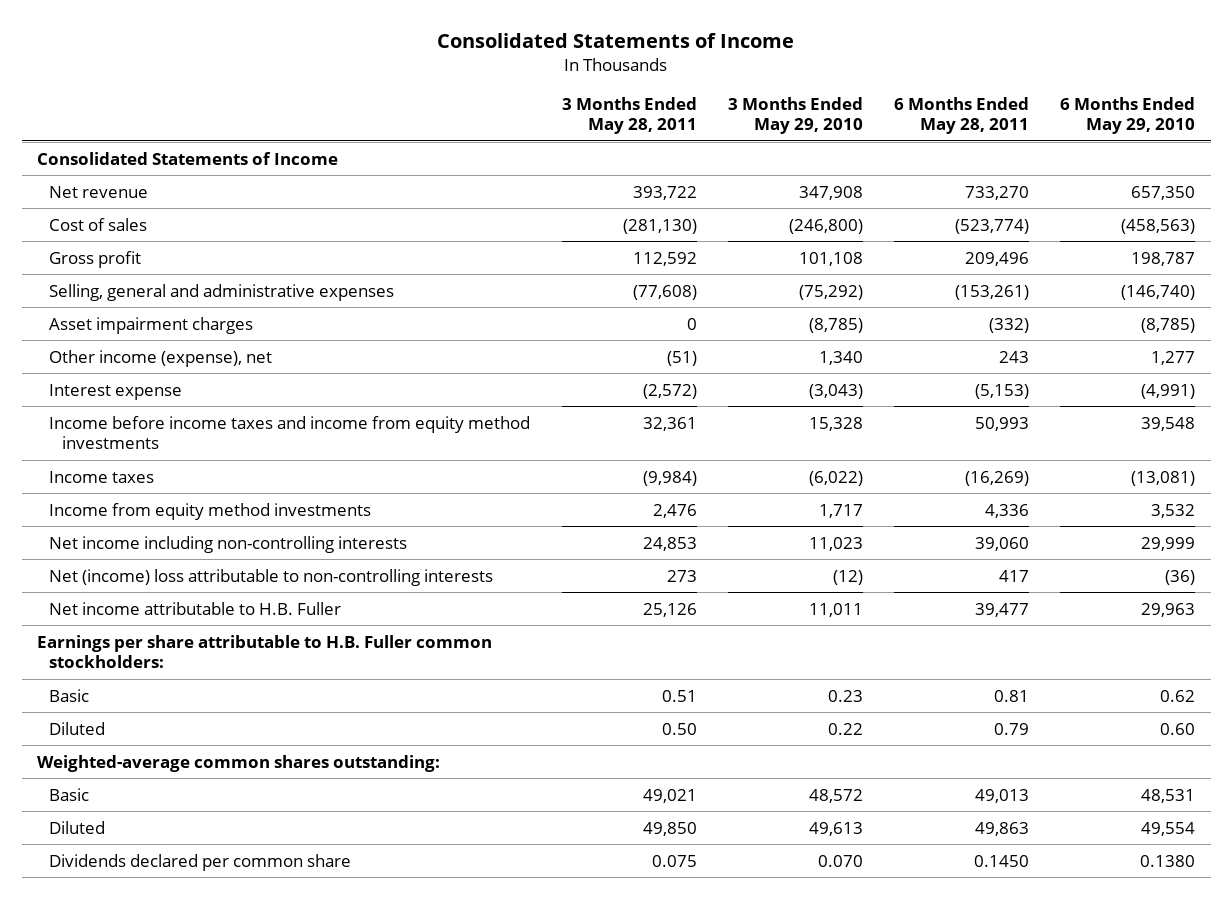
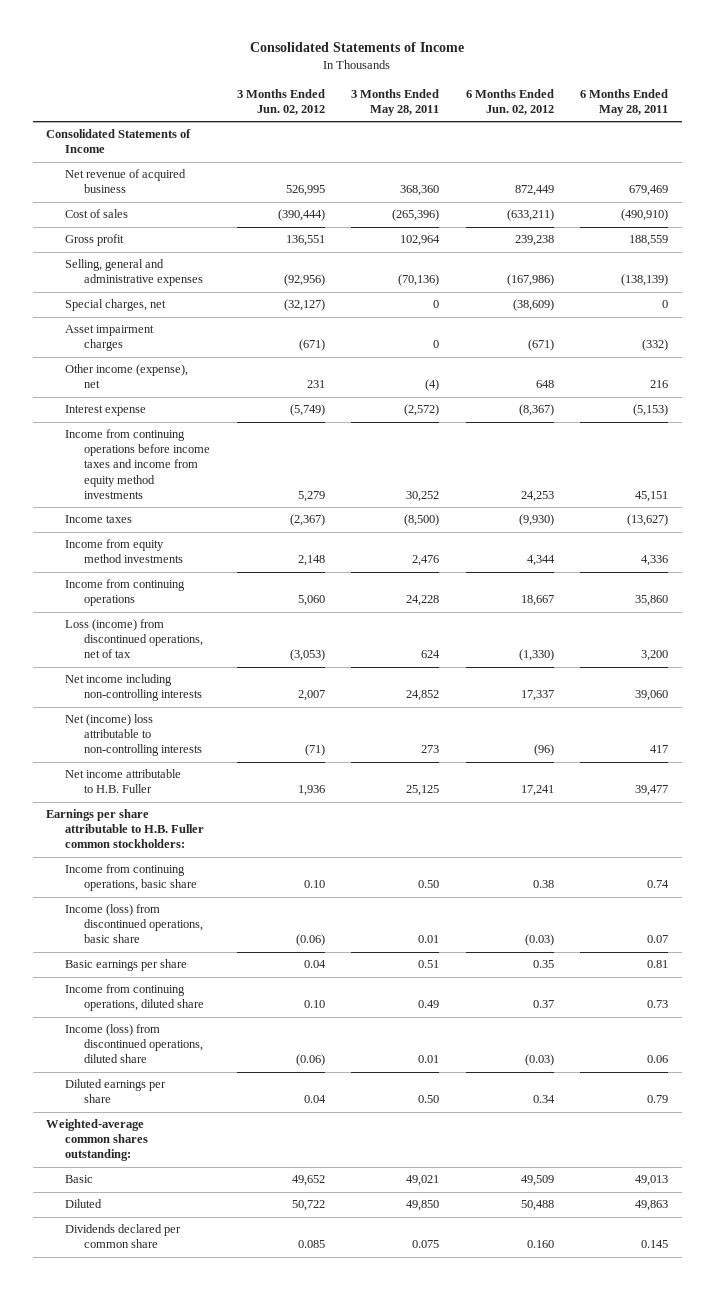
[727,96,863,135] 3 Months Ended May 29, 2010 -> none
[1059,96,1195,135] 6 Months Ended May 29, 2010 -> none
none -> [236,88,325,115] 3 Months Ended Jun. 02, 2012
none -> [465,88,554,115] 6 Months Ended Jun. 02, 2012
[49,185,149,198] Net revenue -> [65,169,187,194] Net revenue of acquired business
[632,185,697,200] 393,722 -> [400,185,440,197] 368,360
[964,185,1029,200] 733,270 -> [629,185,669,197] 679,469
[622,218,697,234] (281,130) -> [392,209,440,222] (265,396)
[954,218,1029,234] (523,774) -> [621,209,669,222] (490,910)
[632,251,697,266] 112,592 -> [400,235,441,247] 102,964
[964,251,1029,266] 209,496 -> [629,235,669,247] 188,559
[632,284,697,300] (77,608) -> [398,274,440,287] (70,136)
[954,284,1029,300] (153,261) -> [621,274,669,287] (138,139)
none -> [65,299,167,312] Special charges, net
[666,350,697,366] (51) -> [425,379,440,392] (4)
[998,350,1029,363] 243 -> [650,380,669,389] 216
[49,415,531,449] Income before income taxes and income from equity method investments -> [65,429,210,499] Income from continuing operations before income taxes and income from equity method investments
[642,416,697,431] 32,361 -> [406,490,440,502] 30,252
[974,416,1029,431] 50,993 -> [635,490,669,502] 45,151
[642,470,697,486] (9,984) -> [404,514,440,527] (8,500)
[964,470,1029,486] (16,269) -> [627,514,669,527] (13,627)
none -> [65,579,186,607] Income from continuing operations
none -> [65,619,203,659] Loss (income) from discontinued operations, net of tax
[642,536,697,551] 24,853 -> [406,690,440,702] 24,852
[642,602,697,617] 25,126 -> [406,785,440,797] 25,125
none -> [65,864,197,892] Income from continuing operations, basic share
none -> [65,904,203,944] Income (loss) from discontinued operations, basic share
[49,688,90,702] Basic -> [65,959,188,972] Basic earnings per share
none -> [65,984,204,1012] Income from continuing operations, diluted share
none -> [65,1024,203,1064] Income (loss) from discontinued operations, diluted share
[49,721,106,735] Diluted -> [65,1079,167,1104] Diluted earnings per share
[973,854,1029,867] 0.1450 -> [641,1240,669,1249] 0.145

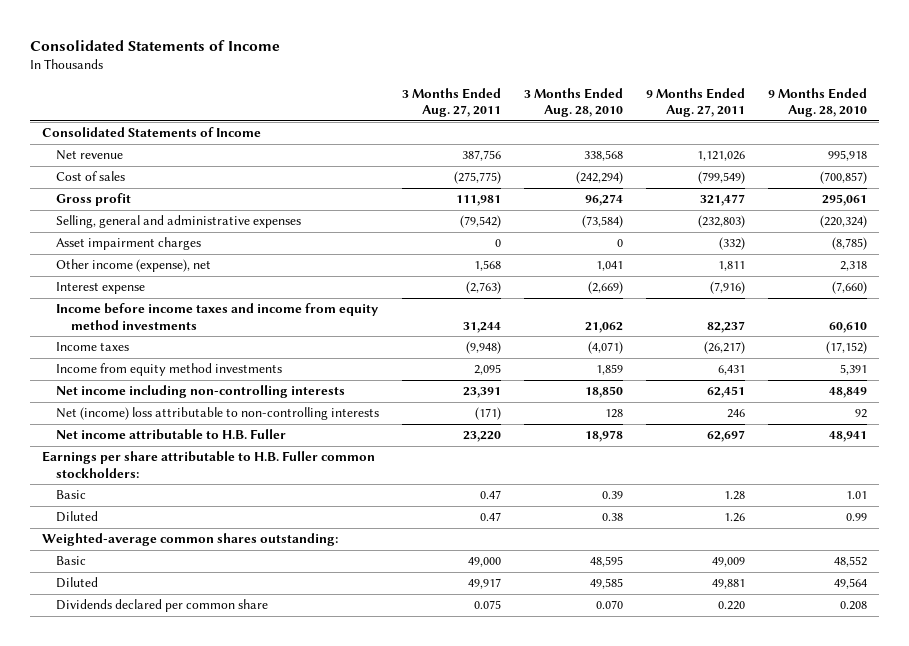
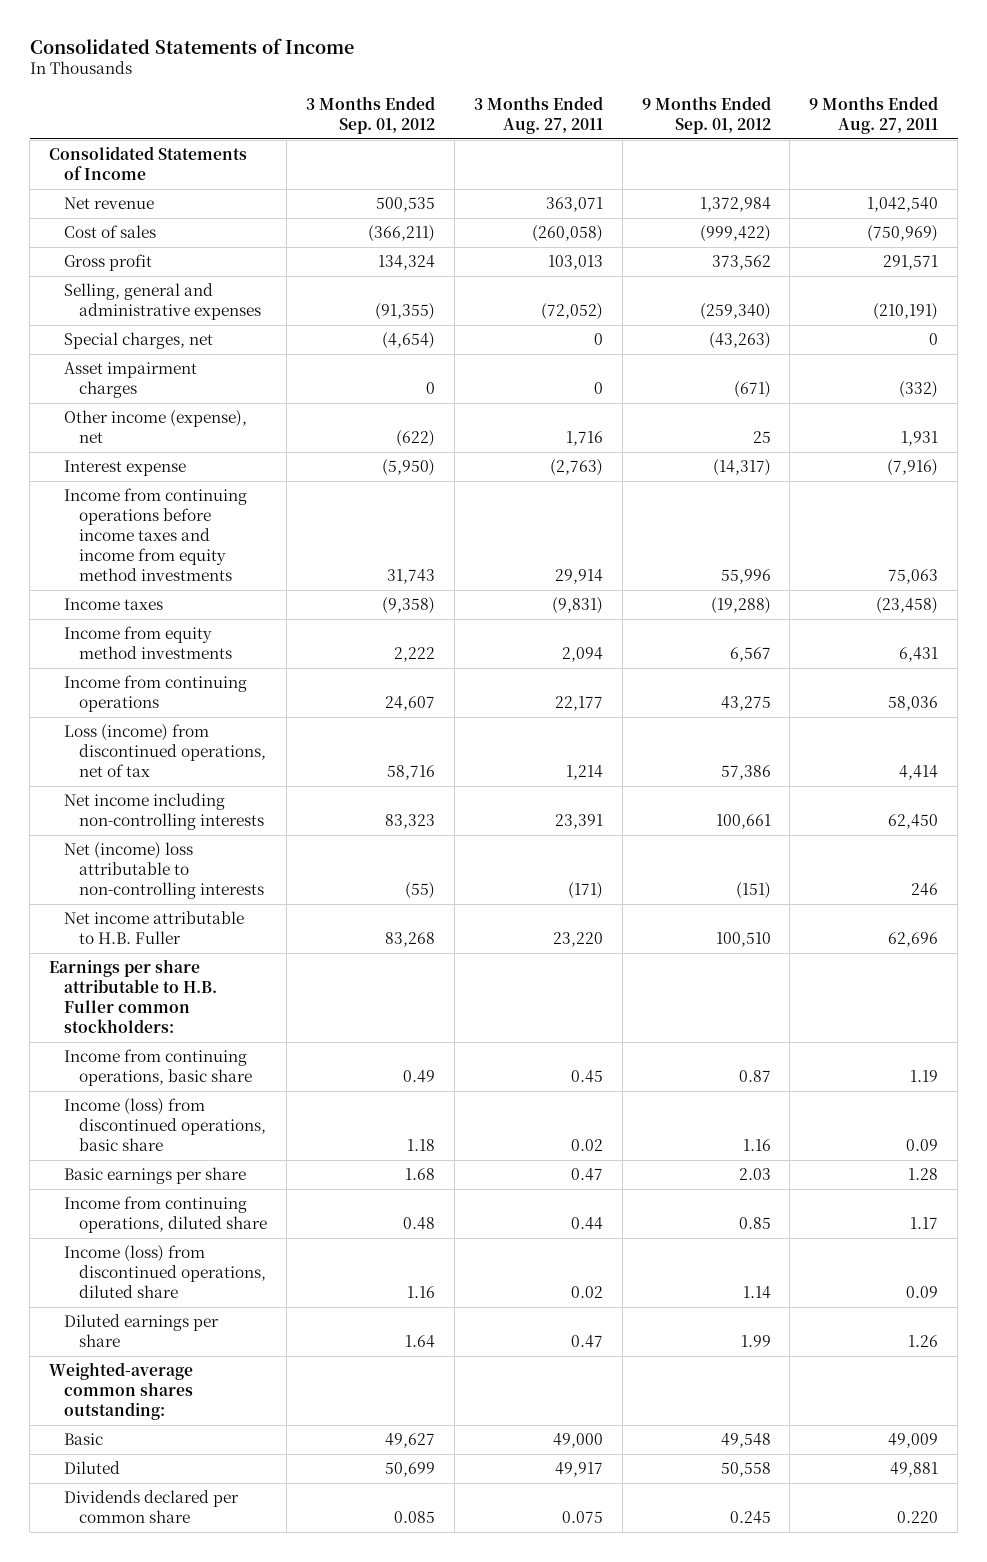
[524,87,624,118] 3 Months Ended Aug. 28, 2010 -> none
[768,87,868,118] 9 Months Ended Aug. 28, 2010 -> none
none -> [306,96,436,135] 3 Months Ended Sep. 01, 2012
none -> [641,96,771,135] 9 Months Ended Sep. 01, 2012
[462,150,502,162] 387,756 -> [545,197,603,213] 363,071
[697,151,746,162] 1,121,026 -> [867,197,939,213] 1,042,540
[454,171,502,185] (275,775) -> [531,225,603,243] (260,058)
[698,171,746,185] (799,549) -> [867,225,939,243] (750,969)
[456,195,502,207] 111,981 -> [547,255,603,271] 103,013
[700,194,746,207] 321,477 -> [883,255,939,271] 291,571
[460,215,502,229] (79,542) -> [540,303,603,321] (72,052)
[698,215,746,229] (232,803) -> [873,303,939,321] (210,191)
none -> [64,332,214,350] Special charges, net
[474,260,502,272] 1,568 -> [565,431,603,447] 1,716
[718,261,746,272] 1,811 -> [901,431,939,447] 1,931
[56,303,379,330] Income before income taxes and income from equity method investments -> [64,488,248,582] Income from continuing operations before income taxes and income from equity method investments
[463,321,502,333] 31,244 -> [554,569,603,585] 29,914
[707,320,746,333] 82,237 -> [888,569,939,585] 75,063
[466,341,502,355] (9,948) -> [551,597,603,615] (9,831)
[704,341,746,355] (26,217) -> [876,597,939,615] (23,458)
[474,364,502,376] 2,095 -> [561,647,603,663] 2,094
none -> [64,675,248,713] Income from continuing operations
none -> [64,724,267,778] Loss (income) from discontinued operations, net of tax
[707,386,746,399] 62,451 -> [888,814,939,830] 62,450
[707,430,746,443] 62,697 -> [888,932,939,948] 62,696
none -> [64,1049,253,1087] Income from continuing operations, basic share
none -> [64,1098,267,1152] Income (loss) from discontinued operations, basic share
[56,490,87,500] Basic -> [64,1167,247,1185] Basic earnings per share
none -> [64,1196,268,1234] Income from continuing operations, diluted share
none -> [64,1245,267,1299] Income (loss) from discontinued operations, diluted share
[56,511,99,523] Diluted -> [64,1314,220,1348] Diluted earnings per share

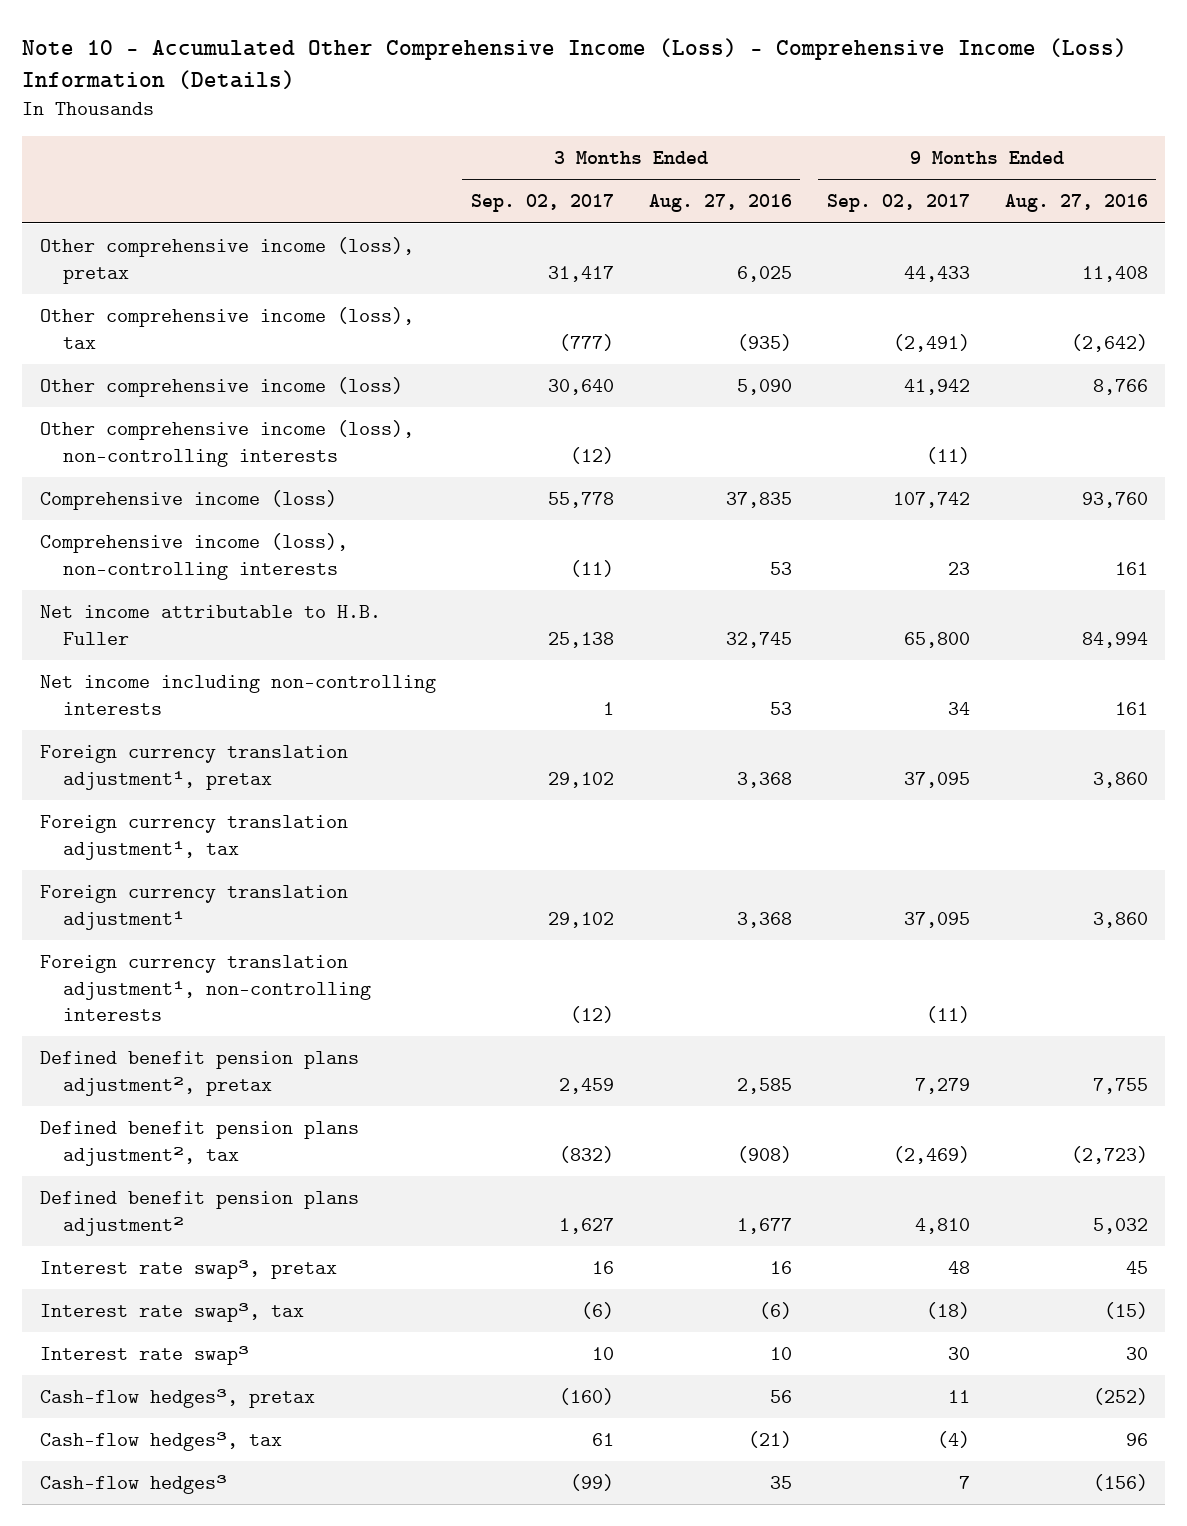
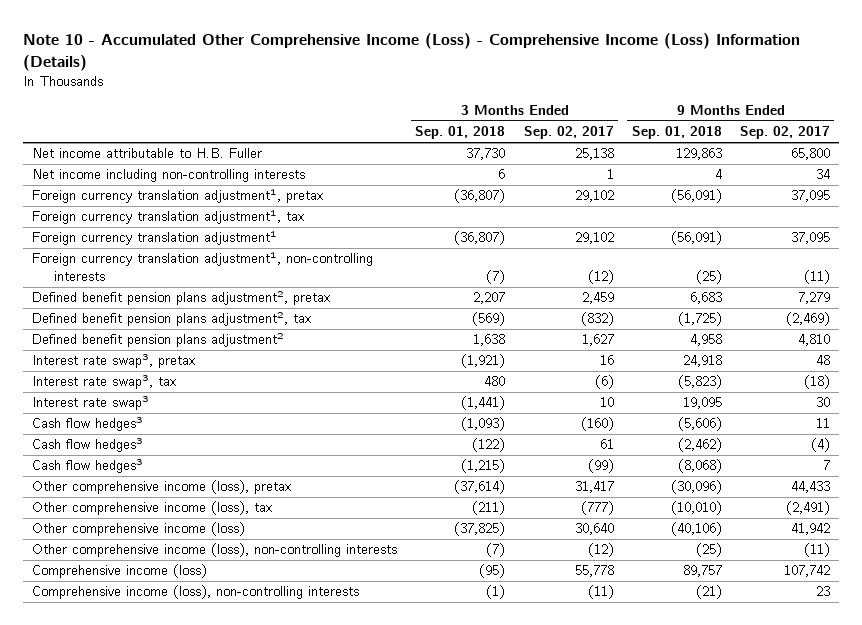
[648,194,792,213] Aug. 27, 2016 -> none
[1004,194,1148,213] Aug. 27, 2016 -> none
none -> [415,126,506,140] Sep. 01, 2018
none -> [631,126,722,140] Sep. 01, 2018
[39,1388,315,1408] Cash-flow hedges³, pretax -> [32,417,144,432] Cash flow hedges³
[39,1431,282,1451] Cash-flow hedges³, tax -> [32,438,144,453] Cash flow hedges³
[39,1474,227,1494] Cash-flow hedges³ -> [32,459,144,474] Cash flow hedges³
[39,236,414,284] Other comprehensive income (loss), pretax -> [32,480,292,495] Other comprehensive income (loss), pretax
[39,306,414,349] Other comprehensive income (loss), tax -> [32,501,273,516] Other comprehensive income (loss), tax
[39,376,403,397] Other comprehensive income (loss) -> [32,522,246,537] Other comprehensive income (loss)
[39,419,414,467] Other comprehensive income (loss), non-controlling interests -> [32,543,398,558] Other comprehensive income (loss), non-controlling interests
[39,489,337,510] Comprehensive income (loss) -> [32,564,208,579] Comprehensive income (loss)
[39,532,348,580] Comprehensive income (loss), non-controlling interests -> [32,585,360,600] Comprehensive income (loss), non-controlling interests

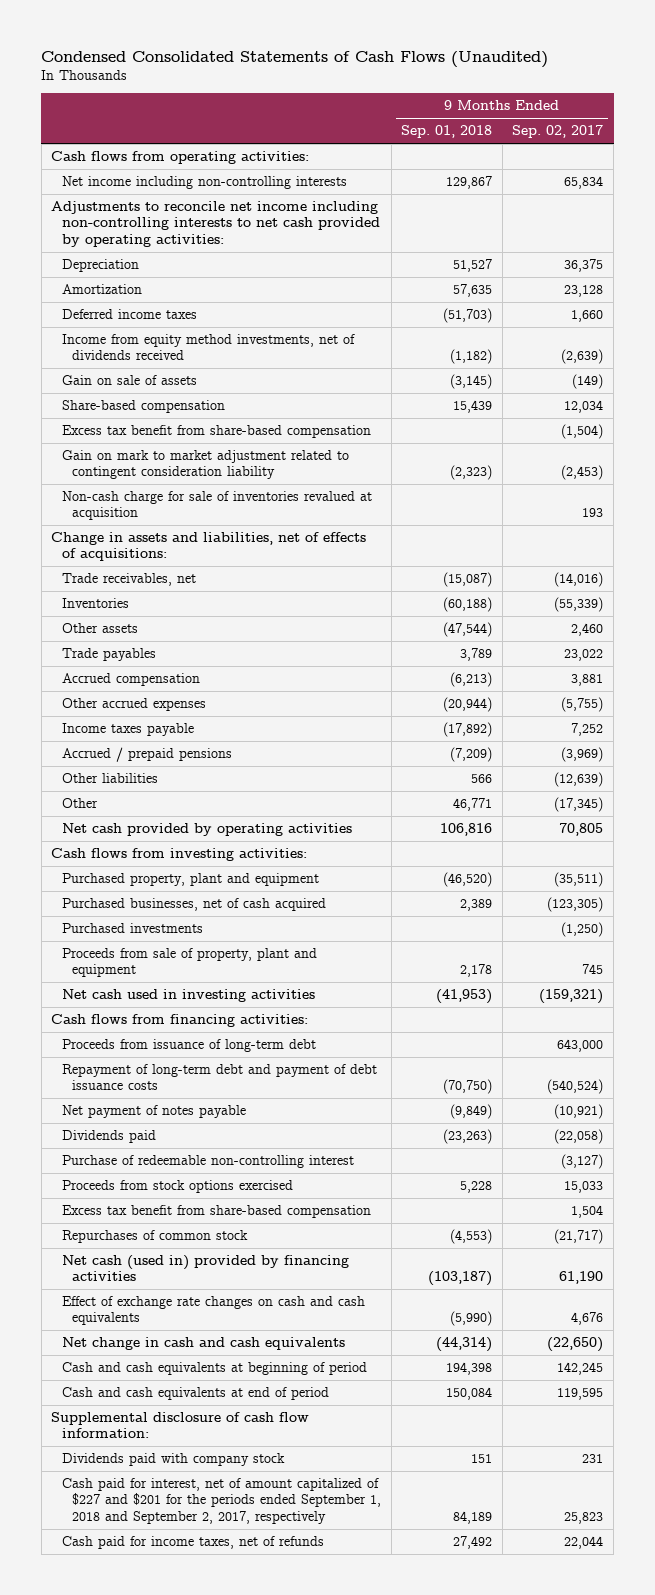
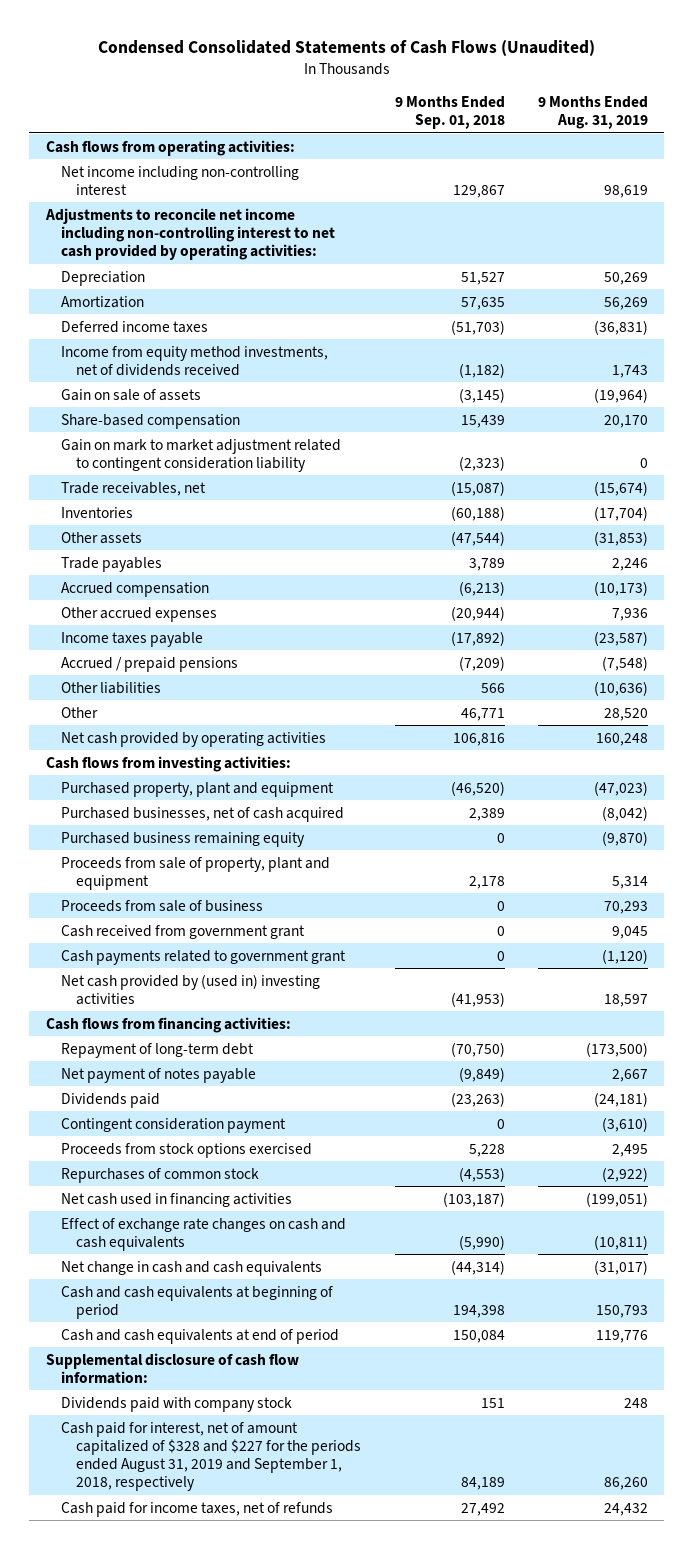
[512,125,604,139] Sep. 02, 2017 -> none
none -> [537,95,648,129] 9 Months Ended Aug. 31, 2019
[61,176,347,190] Net income including non-controlling interests -> [61,165,300,195] Net income including non-controlling interest
[51,201,380,247] Adjustments to reconcile net income including non-controlling interests to net cash provided by operating activities: -> [44,207,336,261] Adjustments to reconcile net income including non-controlling interest to net cash provided by operating activities:
[61,425,371,439] Excess tax benefit from share-based compensation -> none
[61,491,372,521] Non-cash charge for sale of inventories revalued at acquisition -> none
[51,532,367,562] Change in assets and liabilities, net of effects of acquisitions: -> none
[61,923,203,934] Purchased investments -> none
none -> [61,831,306,847] Purchased business remaining equity
none -> [61,899,264,912] Proceeds from sale of business
none -> [61,924,306,939] Cash received from government grant
none -> [61,949,347,965] Cash payments related to government grant
[61,989,315,1003] Net cash used in investing activities -> [61,973,321,1005] Net cash provided by (used in) investing activities
[61,1039,316,1053] Proceeds from issuance of long-term debt -> none
[61,1064,377,1091] Repayment of long-term debt and payment of debt issuance costs -> [61,1042,255,1058] Repayment of long-term debt
[61,1155,354,1169] Purchase of redeemable non-controlling interest -> none
none -> [61,1117,287,1133] Contingent consideration payment
[61,1205,371,1219] Excess tax benefit from share-based compensation -> none
[61,1255,349,1282] Net cash (used in) provided by financing activities -> [61,1192,293,1207] Net cash used in financing activities
[61,1478,381,1524] Cash paid for interest, net of amount capitalized of $227 and $201 for the periods ended September 1, 2018 and September 2, 2017, respectively -> [61,1421,362,1492] Cash paid for interest, net of amount capitalized of $328 and $227 for the periods ended August 31, 2019 and September 1, 2018, respectively

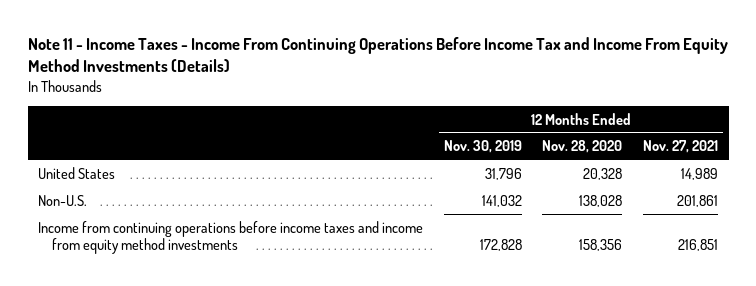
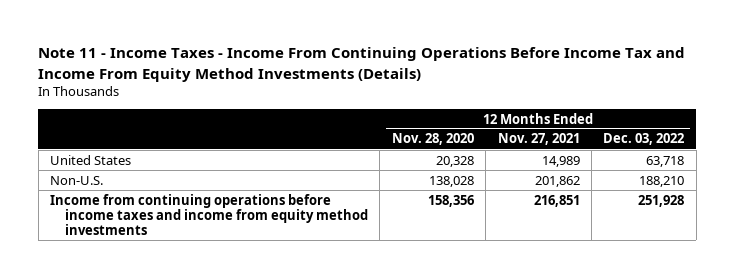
[443,140,522,154] Nov. 30, 2019 -> none
none -> [603,133,685,146] Dec. 03, 2022
[677,194,719,207] 201,861 -> [534,175,580,187] 201,862

